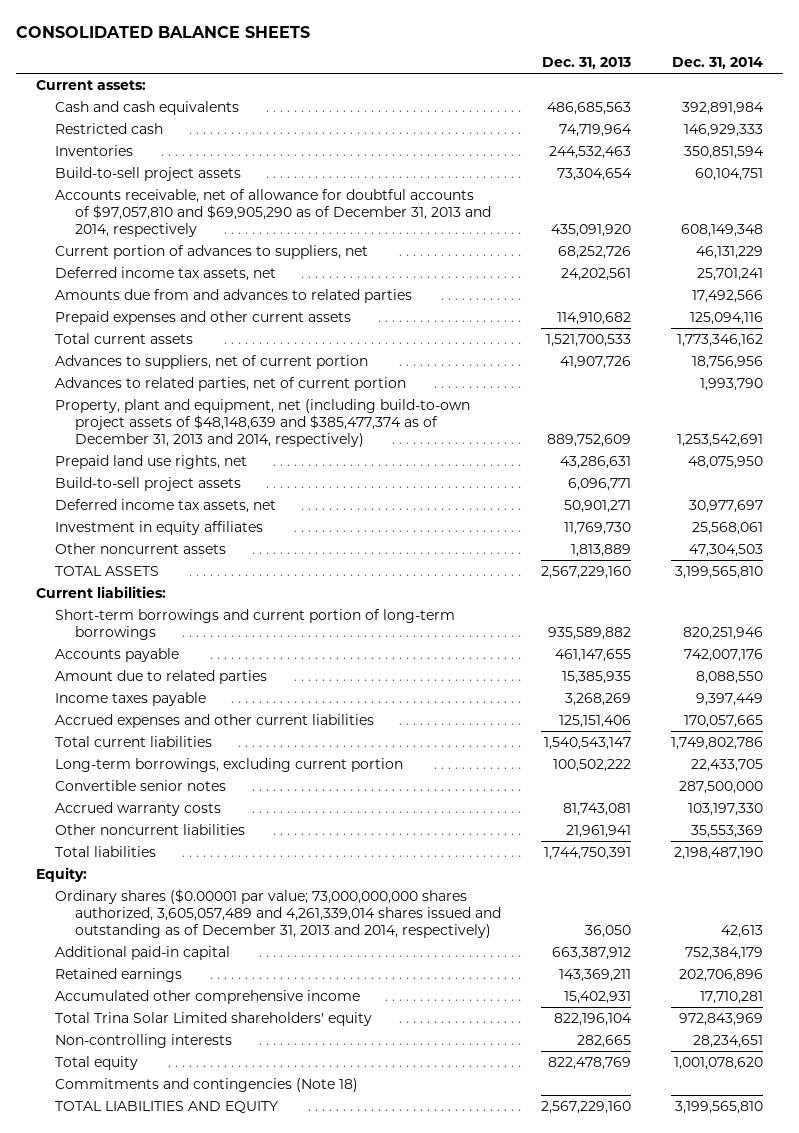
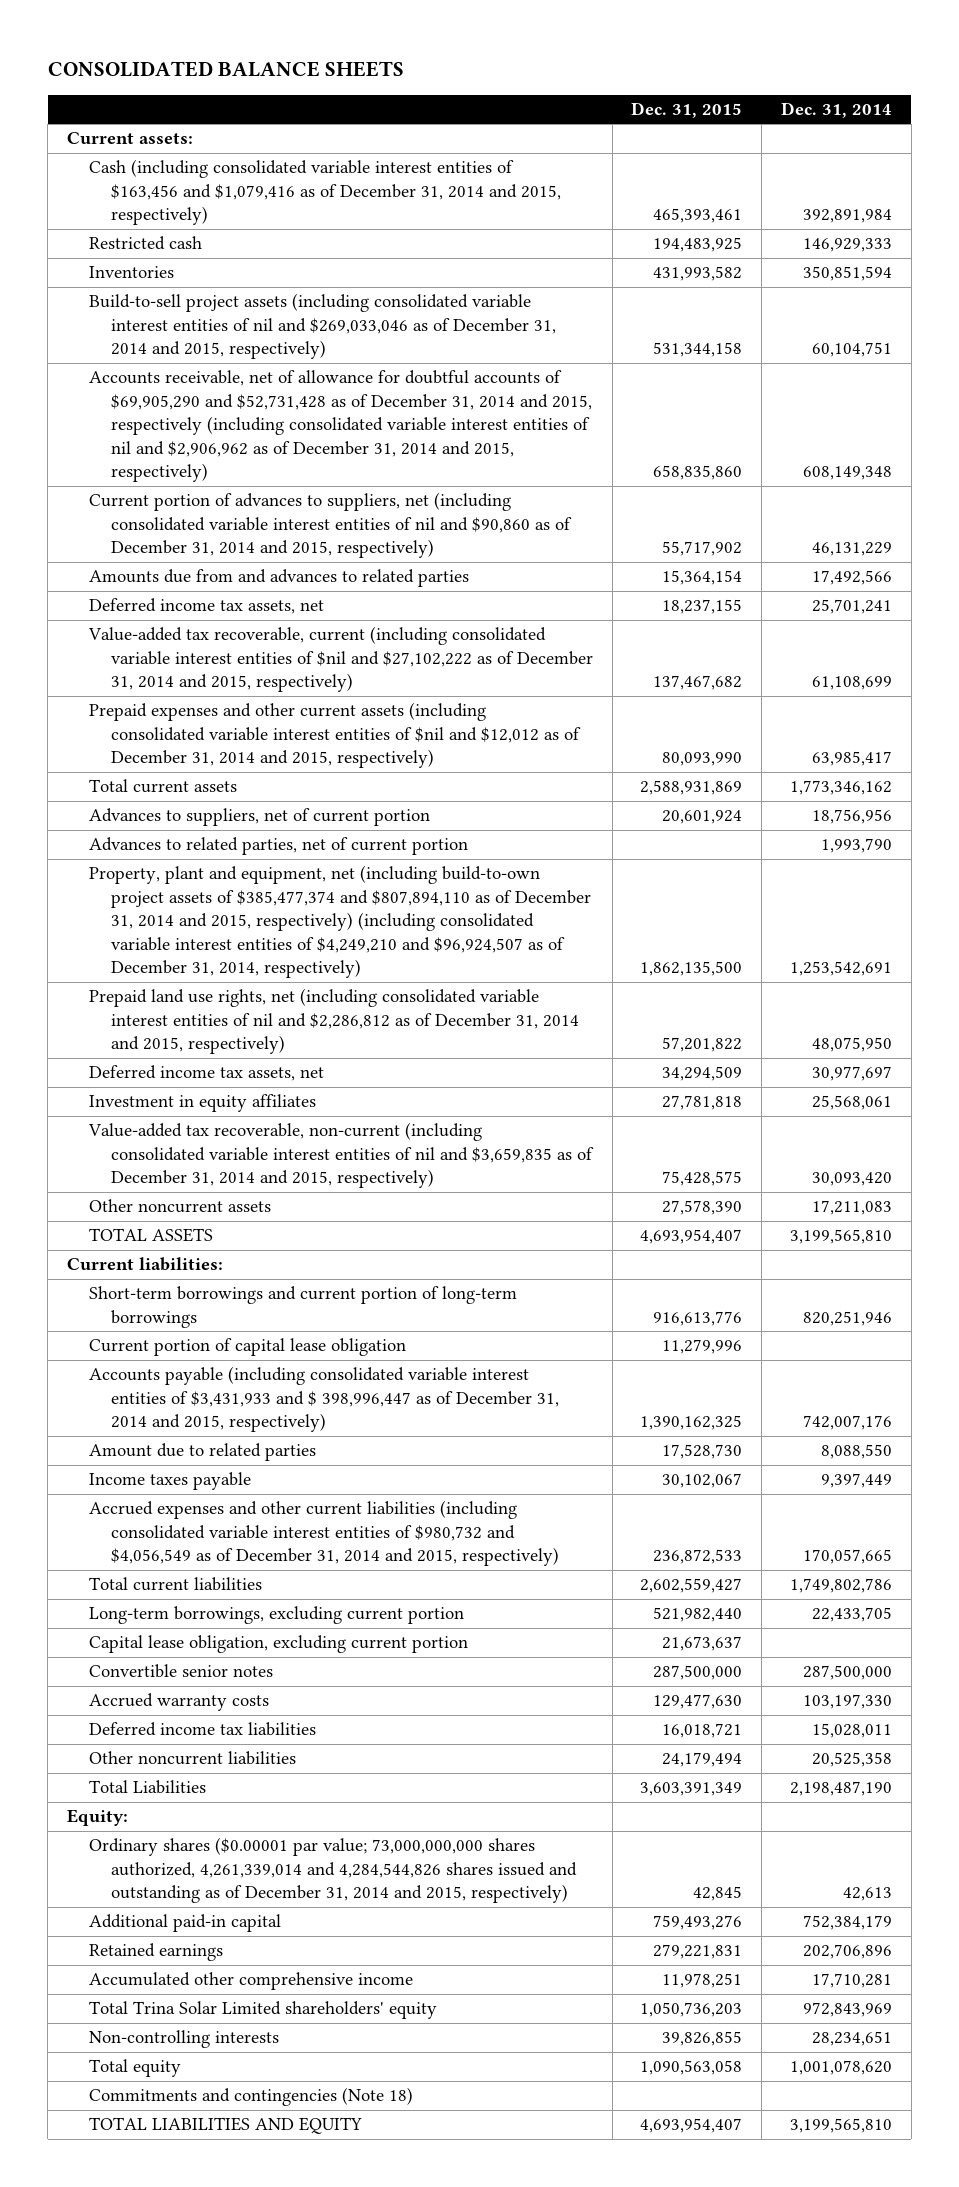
[541,57,631,70] Dec. 31, 2013 -> none
none -> [631,101,743,118] Dec. 31, 2015
[55,100,240,115] Cash and cash equivalents -> [88,159,562,226] Cash (including consolidated variable interest entities of $163,456 and $1,079,416 as of December 31, 2014 and 2015, respectively)
[55,166,242,181] Build-to-sell project assets -> [88,293,557,360] Build-to-sell project assets (including consolidated variable interest entities of nil and $269,033,046 as of December 31, 2014 and 2015, respectively)
[55,188,491,238] Accounts receivable, net of allowance for doubtful accounts of $97,057,810 and $69,905,290 as of December 31, 2013 and 2014, respectively -> [88,370,593,483] Accounts receivable, net of allowance for doubtful accounts of $69,905,290 and $52,731,428 as of December 31, 2014 and 2015, respectively (including consolidated variable interest entities of nil and $2,906,962 as of December 31, 2014 and 2015, respectively)
[55,244,369,259] Current portion of advances to suppliers, net -> [88,492,573,559] Current portion of advances to suppliers, net (including consolidated variable interest entities of nil and $90,860 as of December 31, 2014 and 2015, respectively)
[55,266,277,281] Deferred income tax assets, net -> [88,598,324,615] Deferred income tax assets, net
none -> [87,626,594,693] Value-added tax recoverable, current (including consolidated variable interest entities of $nil and $27,102,222 as of December 31, 2014 and 2015, respectively)
[55,310,352,325] Prepaid expenses and other current assets -> [88,702,582,769] Prepaid expenses and other current assets (including consolidated variable interest entities of $nil and $12,012 as of December 31, 2014 and 2015, respectively)
[689,311,763,325] 125,094,116 -> [811,751,892,767] 63,985,417
[55,476,242,491] Build-to-sell project assets -> none
[55,398,471,448] Property, plant and equipment, net (including build-to-own project assets of $48,148,639 and $385,477,374 as of December 31, 2013 and 2014, respectively) -> [88,865,592,979] Property, plant and equipment, net (including build-to-own project assets of $385,477,374 and $807,894,110 as of December 31, 2014 and 2015, respectively) (including consolidated variable interest entities of $4,249,210 and $96,924,507 as of December 31, 2014, respectively)
[55,454,248,469] Prepaid land use rights, net -> [88,988,580,1055] Prepaid land use rights, net (including consolidated variable interest entities of nil and $2,286,812 as of December 31, 2014 and 2015, respectively)
none -> [87,1122,595,1189] Value-added tax recoverable, non-current (including consolidated variable interest entities of nil and $3,659,835 as of December 31, 2014 and 2015, respectively)
[688,543,763,557] 47,304,503 -> [811,1200,892,1216] 17,211,083
none -> [88,1338,406,1357] Current portion of capital lease obligation
[55,647,180,662] Accounts payable -> [88,1366,560,1433] Accounts payable (including consolidated variable interest entities of $3,431,933 and $ 398,996,447 as of December 31, 2014 and 2015, respectively)
[55,713,375,728] Accrued expenses and other current liabilities -> [88,1500,560,1567] Accrued expenses and other current liabilities (including consolidated variable interest entities of $980,732 and $4,056,549 as of December 31, 2014 and 2015, respectively)
none -> [88,1635,468,1654] Capital lease obligation, excluding current portion
none -> [88,1722,316,1737] Deferred income tax liabilities
[690,824,763,838] 35,553,369 -> [811,1752,892,1768] 20,525,358
[55,845,157,857] Total liabilities -> [88,1780,206,1795] Total Liabilities
[55,888,501,939] Ordinary shares ($0.00001 par value; 73,000,000,000 shares authorized, 3,605,057,489 and 4,261,339,014 shares issued and outstanding as of December 31, 2013 and 2014, respectively) -> [88,1837,578,1904] Ordinary shares ($0.00001 par value; 73,000,000,000 shares authorized, 4,261,339,014 and 4,284,544,826 shares issued and outstanding as of December 31, 2014 and 2015, respectively)

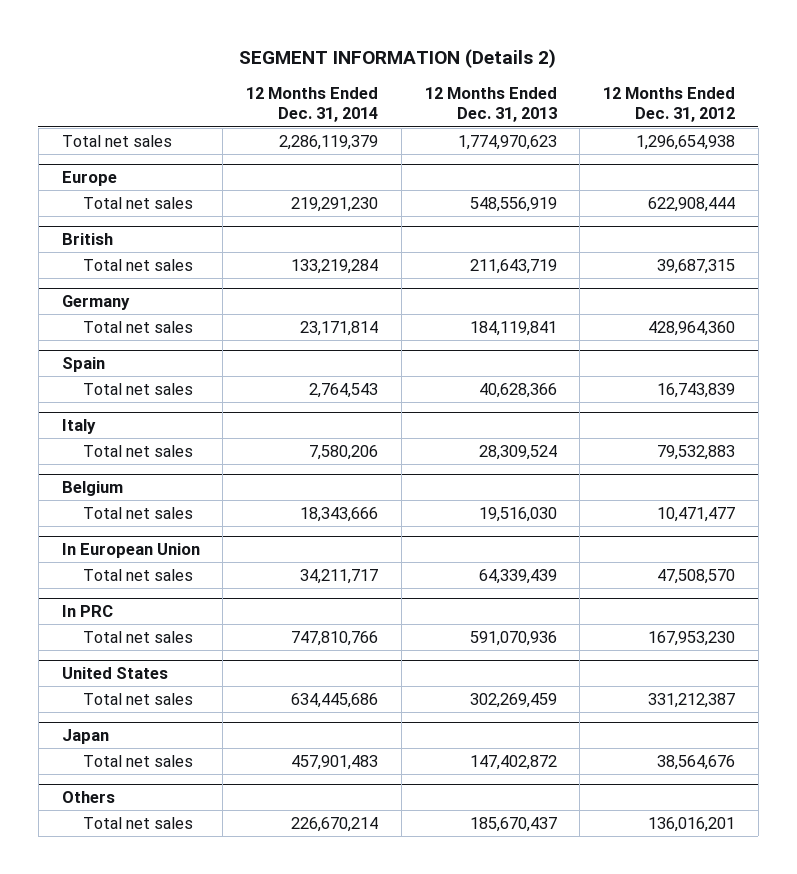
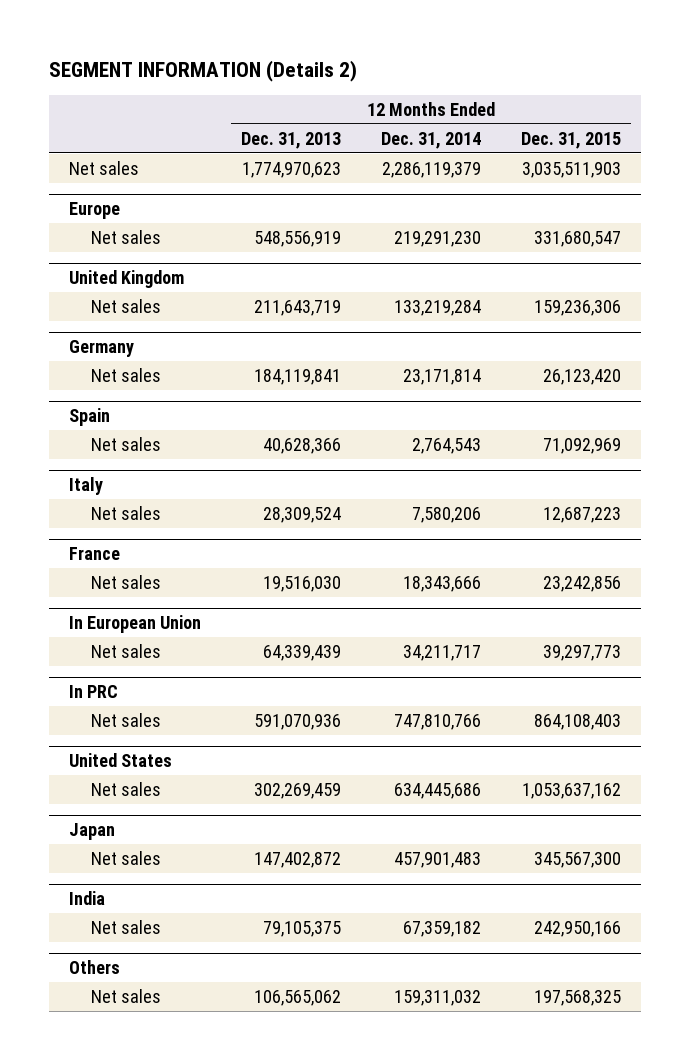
[603,87,736,123] 12 Months Ended Dec. 31, 2012 -> none
none -> [520,131,621,149] Dec. 31, 2015
[61,134,172,147] Total net sales -> [68,160,139,175] Net sales
[83,196,194,209] Total net sales -> [90,229,161,244] Net sales
[61,233,113,246] British -> [68,270,184,289] United Kingdom
[83,258,194,271] Total net sales -> [90,298,161,313] Net sales
[83,320,194,333] Total net sales -> [90,367,161,382] Net sales
[83,382,194,395] Total net sales -> [90,436,161,451] Net sales
[61,481,123,497] Belgium -> none
[83,444,194,457] Total net sales -> [90,505,161,520] Net sales
none -> [68,547,120,561] France
[83,506,194,519] Total net sales -> [90,574,161,589] Net sales
[83,568,194,581] Total net sales -> [90,643,161,658] Net sales
[83,630,194,643] Total net sales -> [90,712,161,727] Net sales
[83,692,194,705] Total net sales -> [90,781,161,796] Net sales
[83,754,194,767] Total net sales -> [90,850,161,865] Net sales
none -> [68,891,105,906] India
none -> [90,919,161,934] Net sales
[83,816,194,829] Total net sales -> [90,988,161,1003] Net sales
[291,816,379,832] 226,670,214 -> [393,989,481,1006] 159,311,032
[469,816,557,832] 185,670,437 -> [253,989,341,1006] 106,565,062

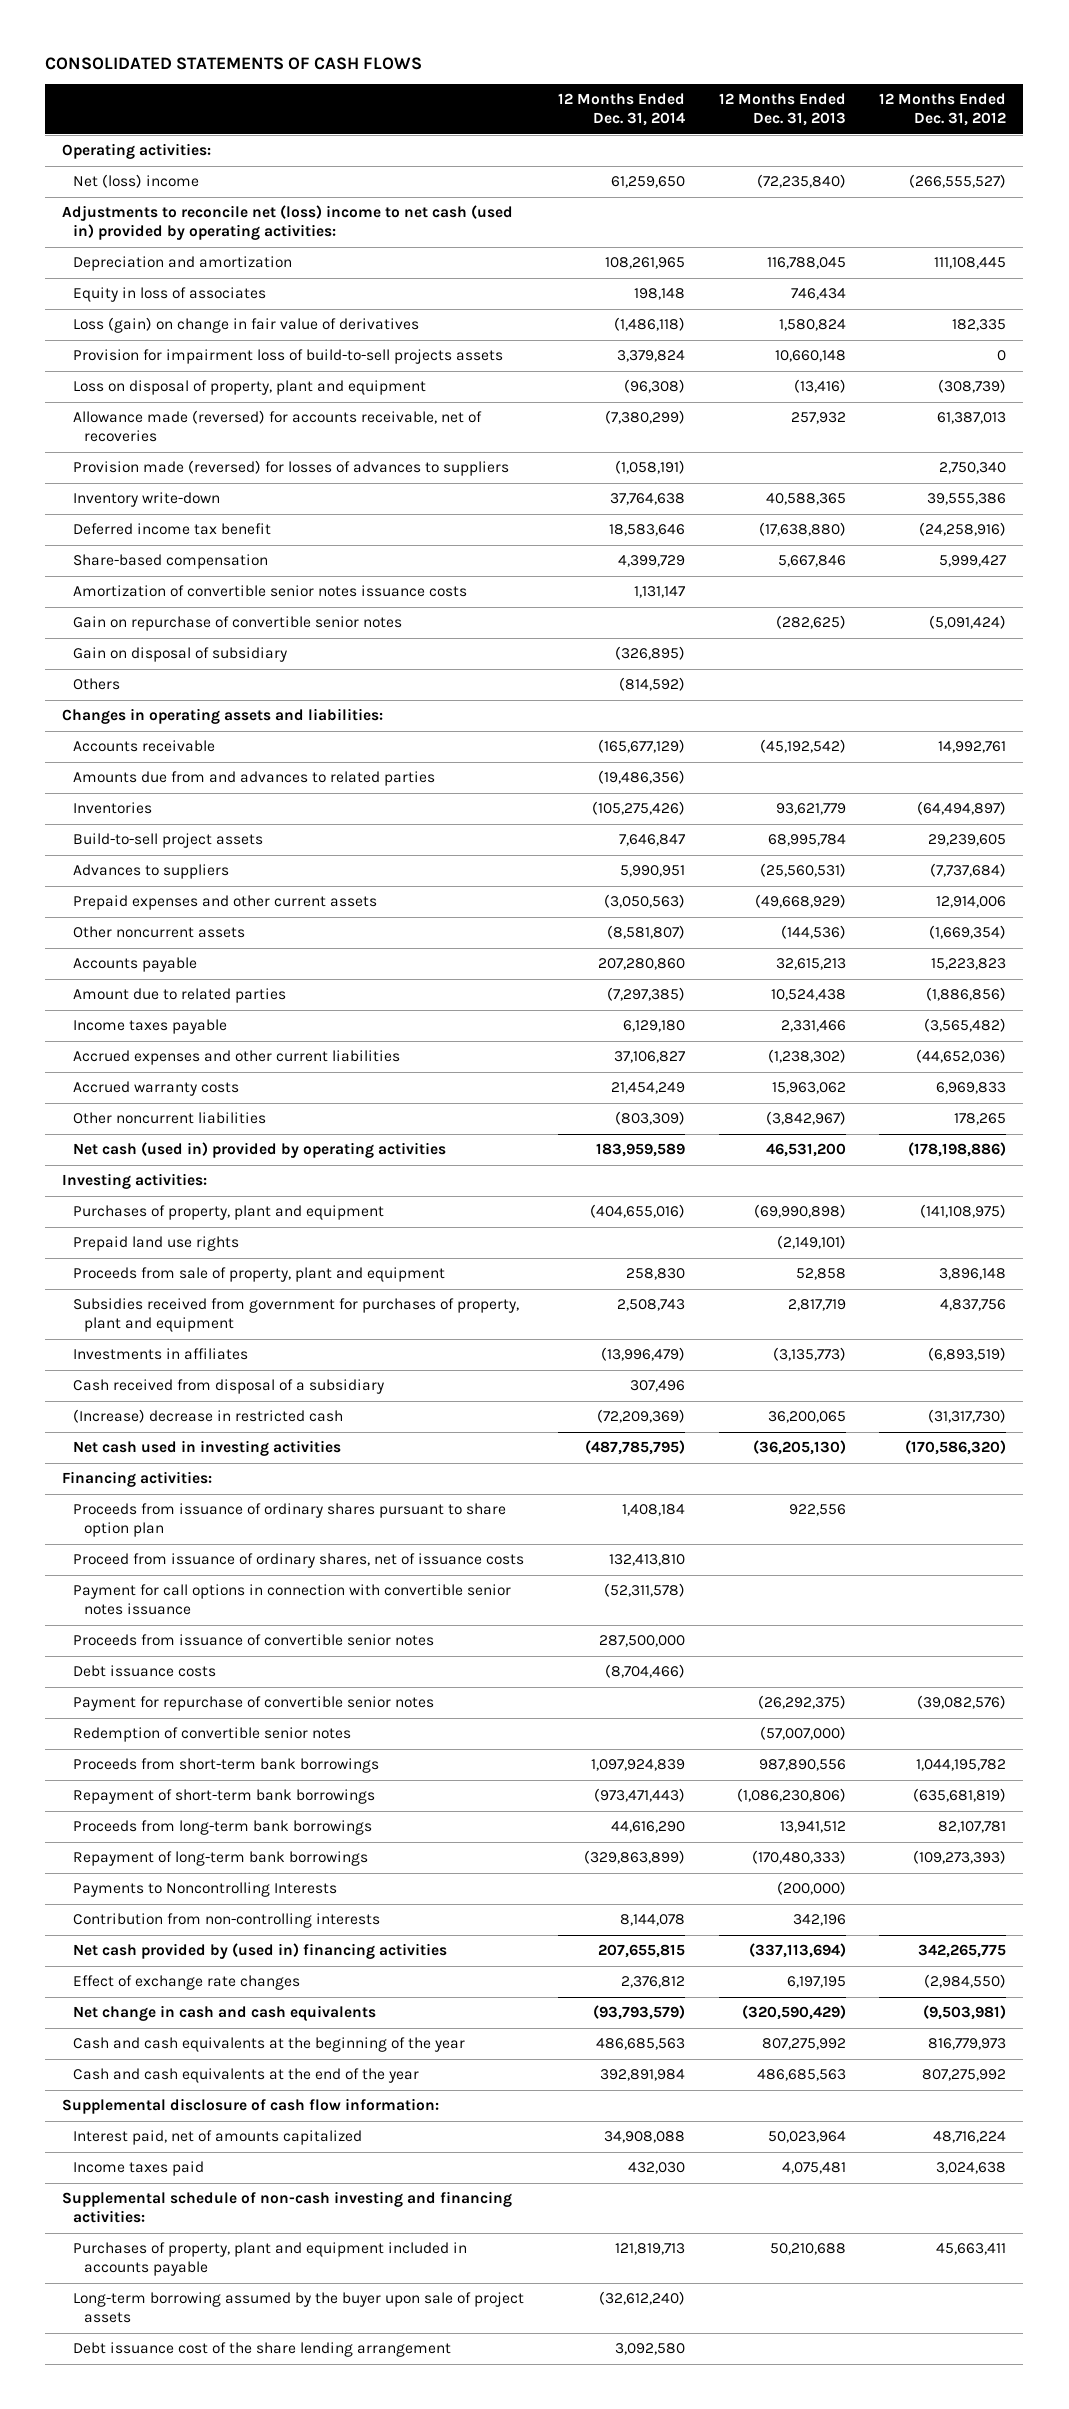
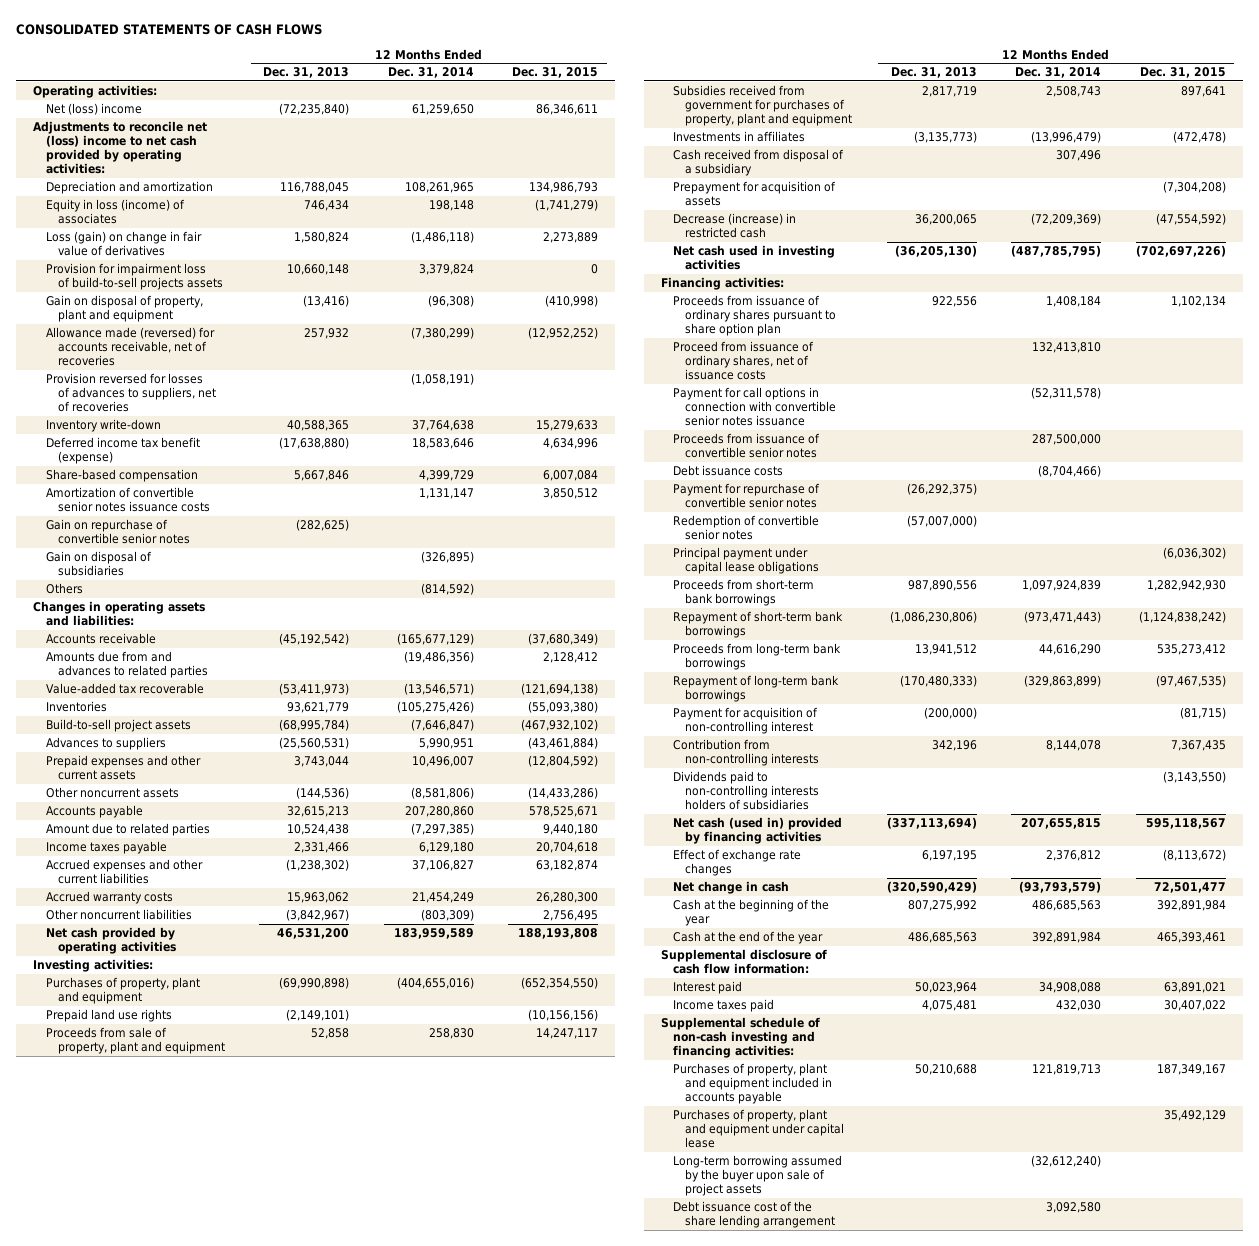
[879,93,1007,127] 12 Months Ended Dec. 31, 2012 -> none
none -> [512,67,599,79] Dec. 31, 2015
[62,205,514,241] Adjustments to reconcile net (loss) income to net cash (used in) provided by operating activities: -> [33,121,208,175] Adjustments to reconcile net (loss) income to net cash provided by operating activities:
[73,287,267,303] Equity in loss of associates -> [45,199,185,225] Equity in loss (income) of associates
[73,380,427,396] Loss on disposal of property, plant and equipment -> [45,295,203,323] Gain on disposal of property, plant and equipment
[73,460,510,477] Provision made (reversed) for losses of advances to suppliers -> [45,373,216,413] Provision reversed for losses of advances to suppliers, net of recoveries
[73,523,272,536] Deferred income tax benefit -> [45,437,200,465] Deferred income tax benefit (expense)
[73,647,288,663] Gain on disposal of subsidiary -> [45,551,152,577] Gain on disposal of subsidiaries
none -> [45,683,204,695] Value-added tax recoverable
[618,834,685,847] 7,646,847 -> [410,719,474,732] (7,646,847)
[767,834,846,847] 68,995,784 -> [279,719,350,732] (68,995,784)
[603,894,685,909] (3,050,563) -> [411,756,474,768] 10,496,007
[754,894,846,909] (49,668,929) -> [294,756,350,768] 3,743,044
[606,925,685,940] (8,581,807) -> [410,787,474,800] (8,581,806)
[73,1142,447,1159] Net cash (used in) provided by operating activities -> [45,927,176,955] Net cash provided by operating activities
none -> [673,181,837,207] Prepayment for acquisition of assets
[73,1409,344,1424] (Increase) decrease in restricted cash -> [673,213,797,239] Decrease (increase) in restricted cash
none -> [673,547,820,575] Principal payment under capital lease obligations
[73,1882,338,1898] Payments to Noncontrolling Interests -> [673,707,819,735] Payment for acquisition of non-controlling interest
none -> [673,771,820,811] Dividends paid to non-controlling interests holders of subsidiaries
[73,1943,448,1960] Net cash provided by (used in) financing activities -> [673,817,843,845] Net cash (used in) provided by financing activities
[73,2005,377,2022] Net change in cash and cash equivalents -> [673,881,790,895] Net change in cash
[73,2037,466,2053] Cash and cash equivalents at the beginning of the year -> [673,899,830,927] Cash at the beginning of the year
[73,2068,420,2084] Cash and cash equivalents at the end of the year -> [673,931,824,945] Cash at the end of the year
[73,2130,363,2146] Interest paid, net of amounts capitalized -> [673,981,743,995] Interest paid
none -> [673,1109,845,1149] Purchases of property, plant and equipment under capital lease

